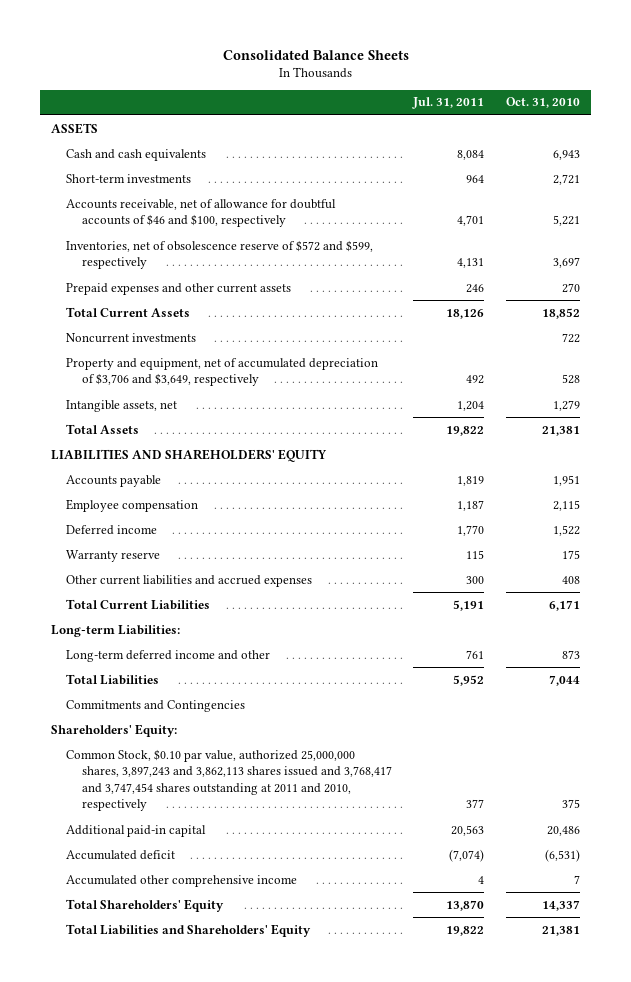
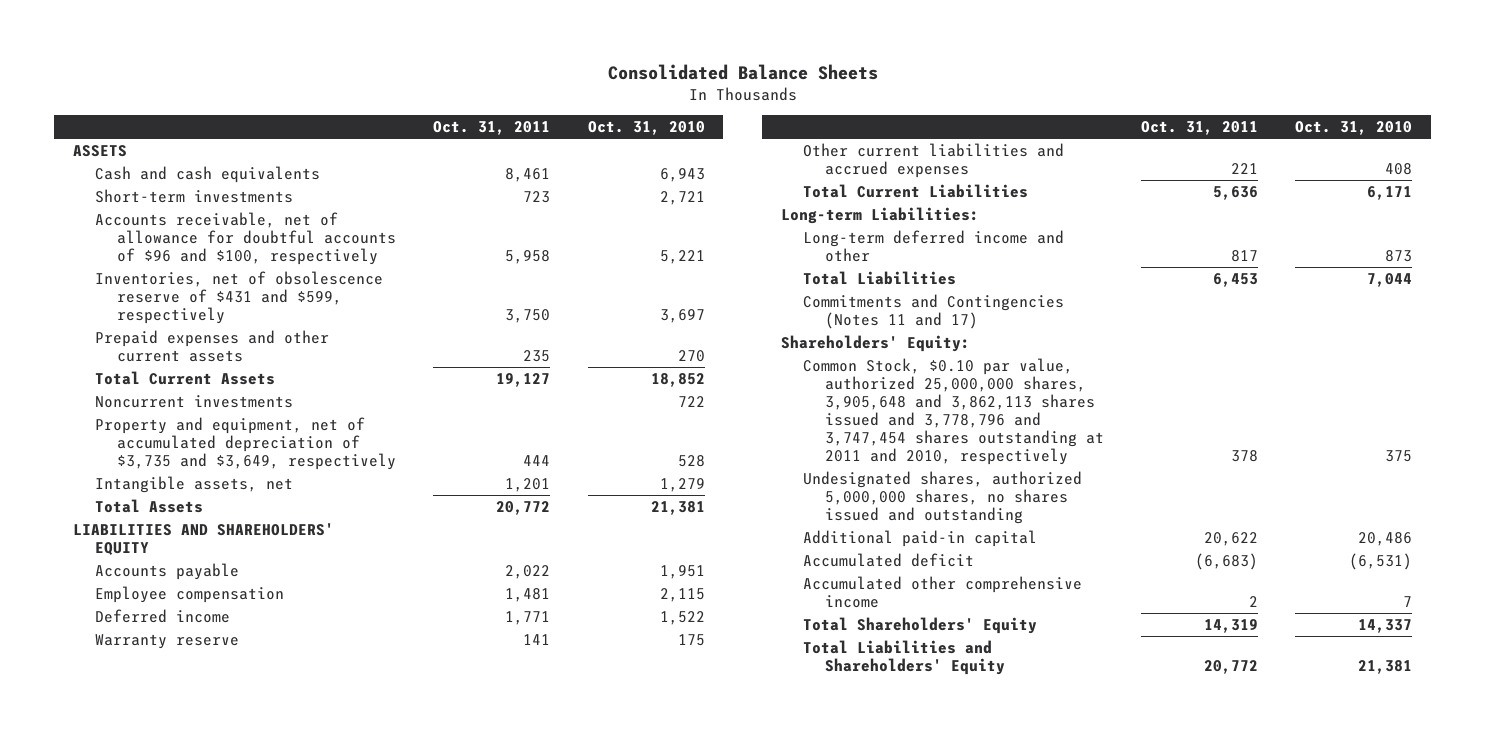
[412,97,485,110] Jul. 31, 2011 -> none
none -> [433,121,551,136] Oct. 31, 2011
[66,198,337,228] Accounts receivable, net of allowance for doubtful accounts of $46 and $100, respectively -> [95,211,397,266] Accounts receivable, net of allowance for doubtful accounts of $96 and $100, respectively
[66,239,374,270] Inventories, net of obsolescence reserve of $572 and $599, respectively -> [95,270,384,325] Inventories, net of obsolescence reserve of $431 and $599, respectively
[66,357,379,387] Property and equipment, net of accumulated depreciation of $3,706 and $3,649, respectively -> [95,416,397,471] Property and equipment, net of accumulated depreciation of $3,735 and $3,649, respectively
[66,699,246,712] Commitments and Contingencies -> [802,293,1064,329] Commitments and Contingencies (Notes 11 and 17)
[66,748,392,812] Common Stock, $0.10 par value, authorized 25,000,000 shares, 3,897,243 and 3,862,113 shares issued and 3,768,417 and 3,747,454 shares outstanding at 2011 and 2010, respectively -> [802,357,1105,466] Common Stock, $0.10 par value, authorized 25,000,000 shares, 3,905,648 and 3,862,113 shares issued and 3,778,796 and 3,747,454 shares outstanding at 2011 and 2010, respectively
none -> [802,470,1082,525] Undesignated shares, authorized 5,000,000 shares, no shares issued and outstanding

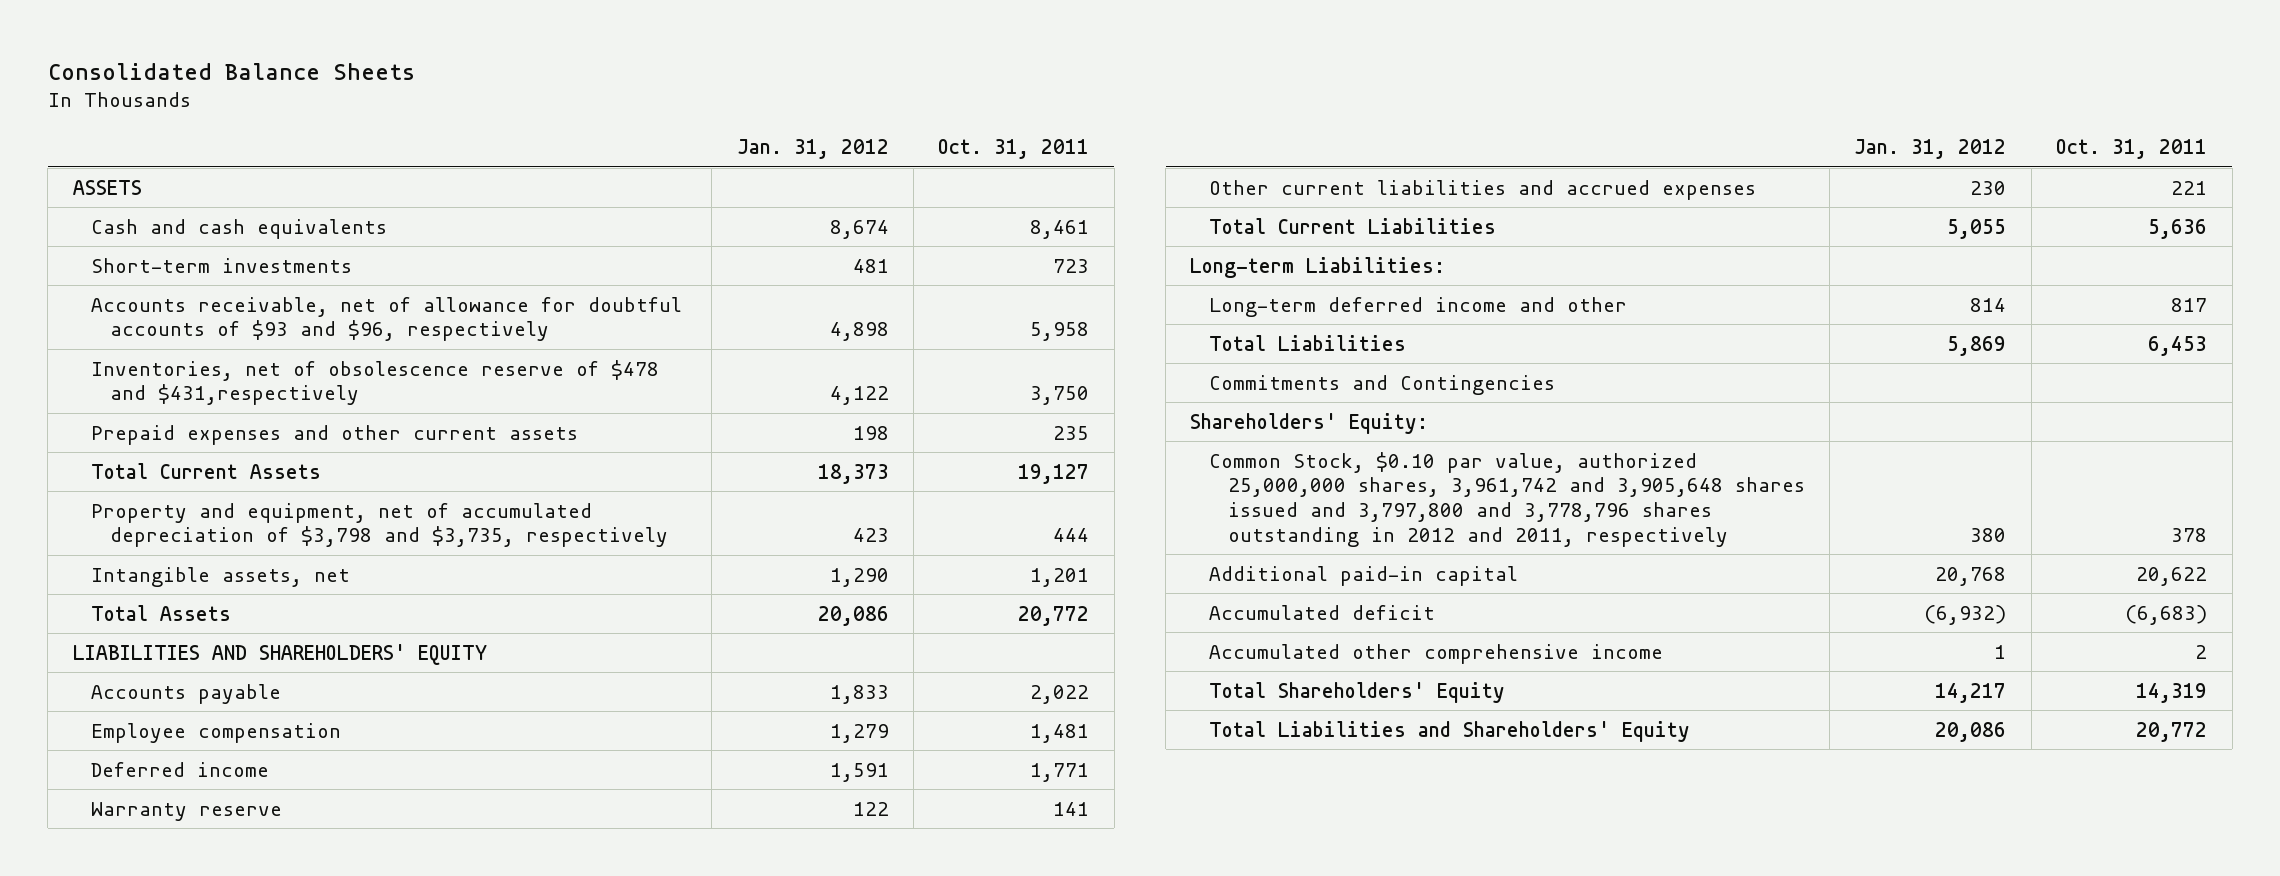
[587,121,705,136] Oct. 31, 2010 -> none
none -> [736,139,889,160] Jan. 31, 2012
[95,211,397,266] Accounts receivable, net of allowance for doubtful accounts of $96 and $100, respectively -> [91,296,683,342] Accounts receivable, net of allowance for doubtful accounts of $93 and $96, respectively
[95,270,384,325] Inventories, net of obsolescence reserve of $431 and $599, respectively -> [91,359,660,406] Inventories, net of obsolescence reserve of $478 and $431,respectively
[95,394,294,408] Noncurrent investments -> none
[95,416,397,471] Property and equipment, net of accumulated depreciation of $3,735 and $3,649, respectively -> [91,502,668,548] Property and equipment, net of accumulated depreciation of $3,798 and $3,735, respectively
[802,293,1064,329] Commitments and Contingencies (Notes 11 and 17) -> [1209,374,1556,395] Commitments and Contingencies
[802,470,1082,525] Undesignated shares, authorized 5,000,000 shares, no shares issued and outstanding -> none
[802,357,1105,466] Common Stock, $0.10 par value, authorized 25,000,000 shares, 3,905,648 and 3,862,113 shares issued and 3,778,796 and 3,747,454 shares outstanding at 2011 and 2010, respectively -> [1209,451,1805,547] Common Stock, $0.10 par value, authorized 25,000,000 shares, 3,961,742 and 3,905,648 shares issued and 3,797,800 and 3,778,796 shares outstanding in 2012 and 2011, respectively

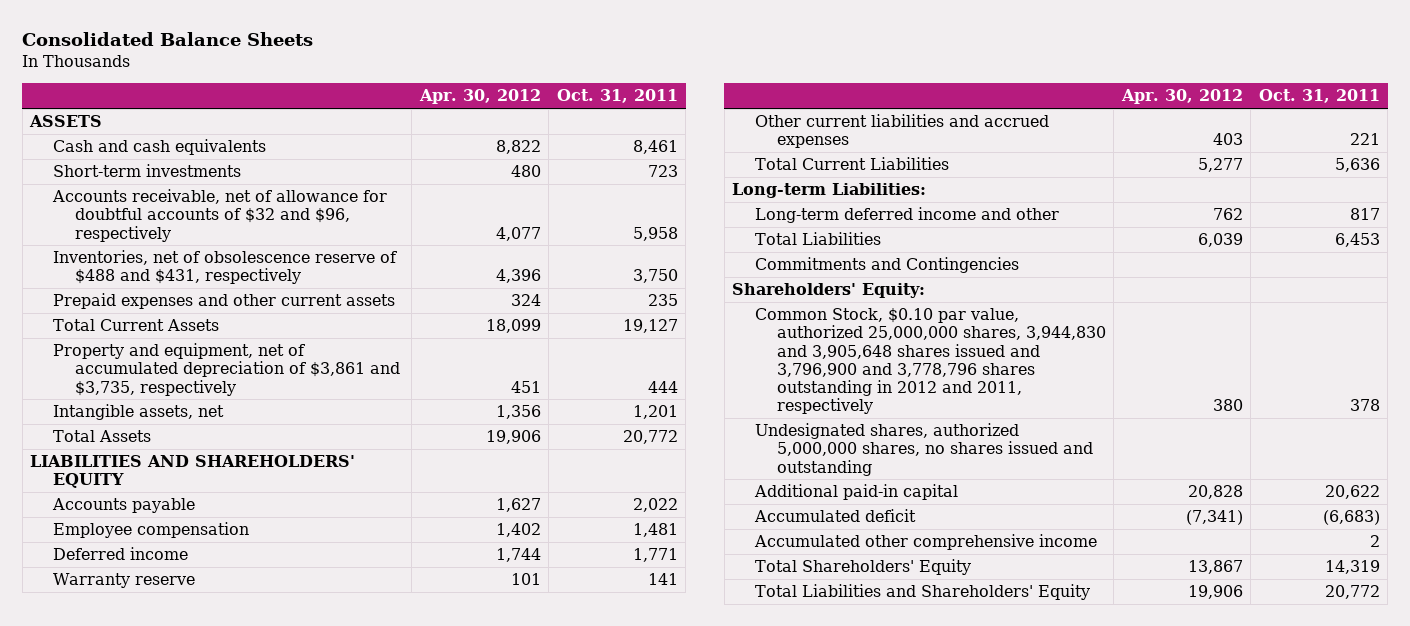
[736,139,889,160] Jan. 31, 2012 -> none
none -> [418,89,541,105] Apr. 30, 2012
[91,296,683,342] Accounts receivable, net of allowance for doubtful accounts of $93 and $96, respectively -> [51,189,387,242] Accounts receivable, net of allowance for doubtful accounts of $32 and $96, respectively
[91,359,660,406] Inventories, net of obsolescence reserve of $478 and $431,respectively -> [52,250,397,285] Inventories, net of obsolescence reserve of $488 and $431, respectively
[91,502,668,548] Property and equipment, net of accumulated depreciation of $3,798 and $3,735, respectively -> [52,343,400,396] Property and equipment, net of accumulated depreciation of $3,861 and $3,735, respectively
[1209,451,1805,547] Common Stock, $0.10 par value, authorized 25,000,000 shares, 3,961,742 and 3,905,648 shares issued and 3,797,800 and 3,778,796 shares outstanding in 2012 and 2011, respectively -> [754,308,1107,414] Common Stock, $0.10 par value, authorized 25,000,000 shares, 3,944,830 and 3,905,648 shares issued and 3,796,900 and 3,778,796 shares outstanding in 2012 and 2011, respectively
none -> [754,423,1094,476] Undesignated shares, authorized 5,000,000 shares, no shares issued and outstanding

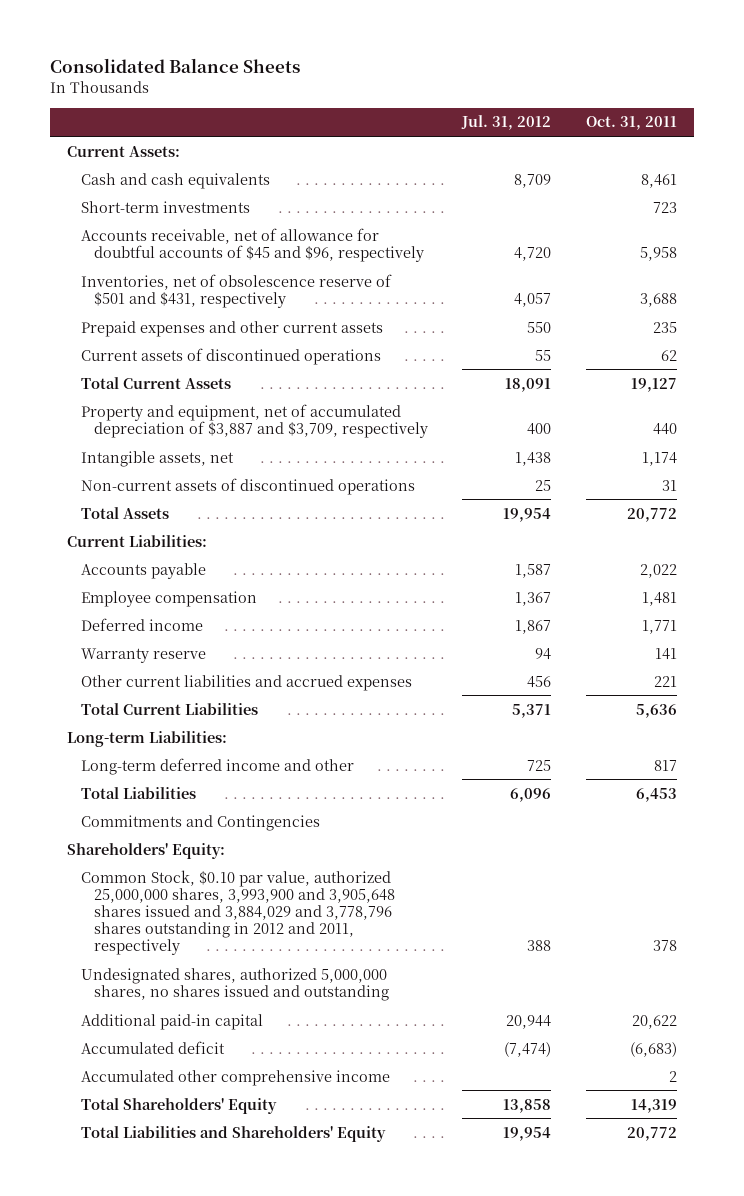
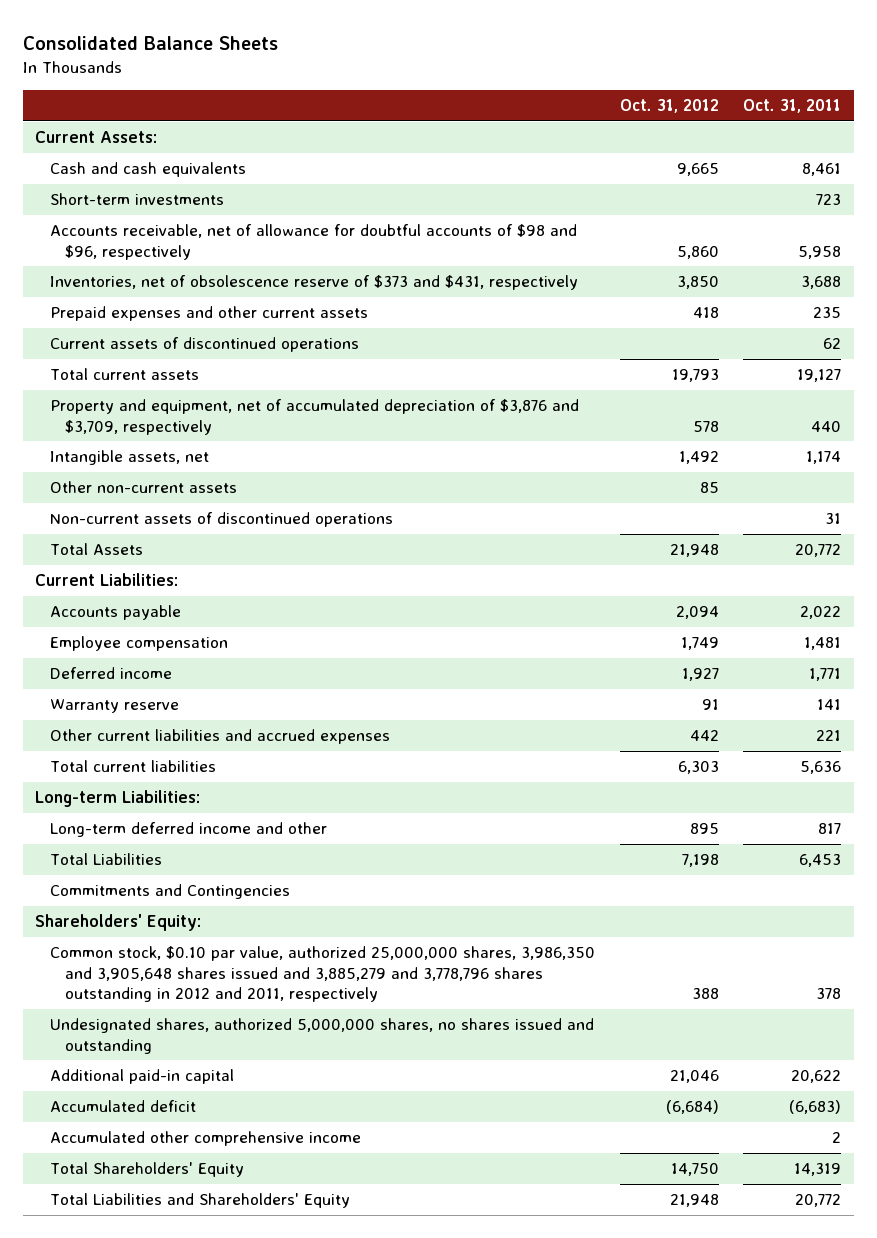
[461,115,552,131] Jul. 31, 2012 -> none
none -> [619,99,719,114] Oct. 31, 2012
[80,227,424,262] Accounts receivable, net of allowance for doubtful accounts of $45 and $96, respectively -> [50,224,578,260] Accounts receivable, net of allowance for doubtful accounts of $98 and $96, respectively
[80,273,392,308] Inventories, net of obsolescence reserve of $501 and $431, respectively -> [50,275,579,291] Inventories, net of obsolescence reserve of $373 and $431, respectively
[80,376,231,389] Total Current Assets -> [50,368,200,381] Total current assets
[80,403,428,438] Property and equipment, net of accumulated depreciation of $3,887 and $3,709, respectively -> [50,399,580,435] Property and equipment, net of accumulated depreciation of $3,876 and $3,709, respectively
none -> [50,481,238,494] Other non-current assets
[80,702,258,715] Total Current Liabilities -> [50,760,217,773] Total current liabilities
[80,869,395,956] Common Stock, $0.10 par value, authorized 25,000,000 shares, 3,993,900 and 3,905,648 shares issued and 3,884,029 and 3,778,796 shares outstanding in 2012 and 2011, respectively -> [50,946,596,1003] Common stock, $0.10 par value, authorized 25,000,000 shares, 3,986,350 and 3,905,648 shares issued and 3,885,279 and 3,778,796 shares outstanding in 2012 and 2011, respectively

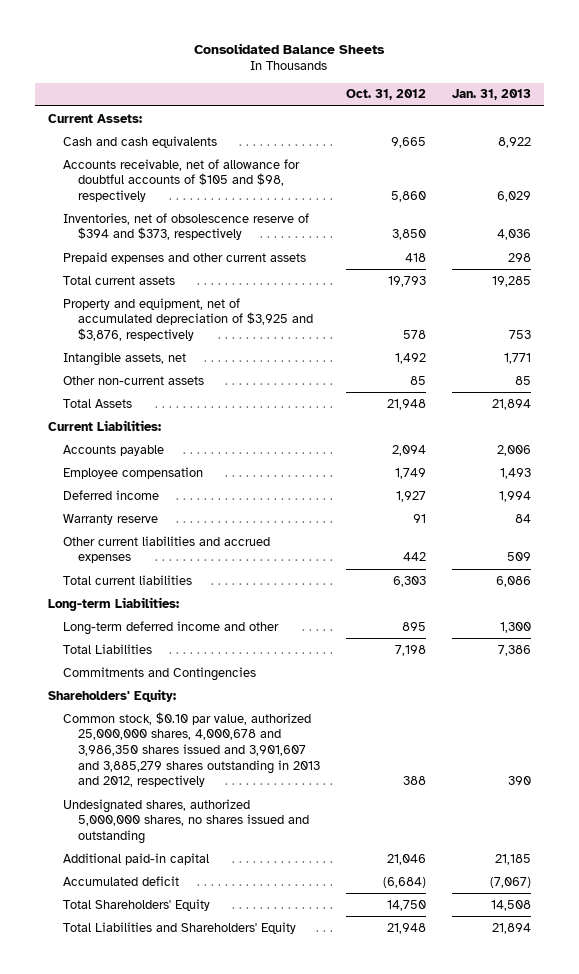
[743,99,842,114] Oct. 31, 2011 -> none
none -> [452,89,532,101] Jan. 31, 2013
[50,193,225,206] Short-term investments -> none
[50,224,578,260] Accounts receivable, net of allowance for doubtful accounts of $98 and $96, respectively -> [62,158,300,202] Accounts receivable, net of allowance for doubtful accounts of $105 and $98, respectively
[50,275,579,291] Inventories, net of obsolescence reserve of $373 and $431, respectively -> [62,212,309,241] Inventories, net of obsolescence reserve of $394 and $373, respectively
[50,337,360,353] Current assets of discontinued operations -> none
[50,399,580,435] Property and equipment, net of accumulated depreciation of $3,876 and $3,709, respectively -> [62,297,314,341] Property and equipment, net of accumulated depreciation of $3,925 and $3,876, respectively
[50,512,394,528] Non-current assets of discontinued operations -> none
[50,946,596,1003] Common stock, $0.10 par value, authorized 25,000,000 shares, 3,986,350 and 3,905,648 shares issued and 3,885,279 and 3,778,796 shares outstanding in 2012 and 2011, respectively -> [62,711,321,788] Common stock, $0.10 par value, authorized 25,000,000 shares, 4,000,678 and 3,986,350 shares issued and 3,901,607 and 3,885,279 shares outstanding in 2013 and 2012, respectively
[50,1131,362,1147] Accumulated other comprehensive income -> none

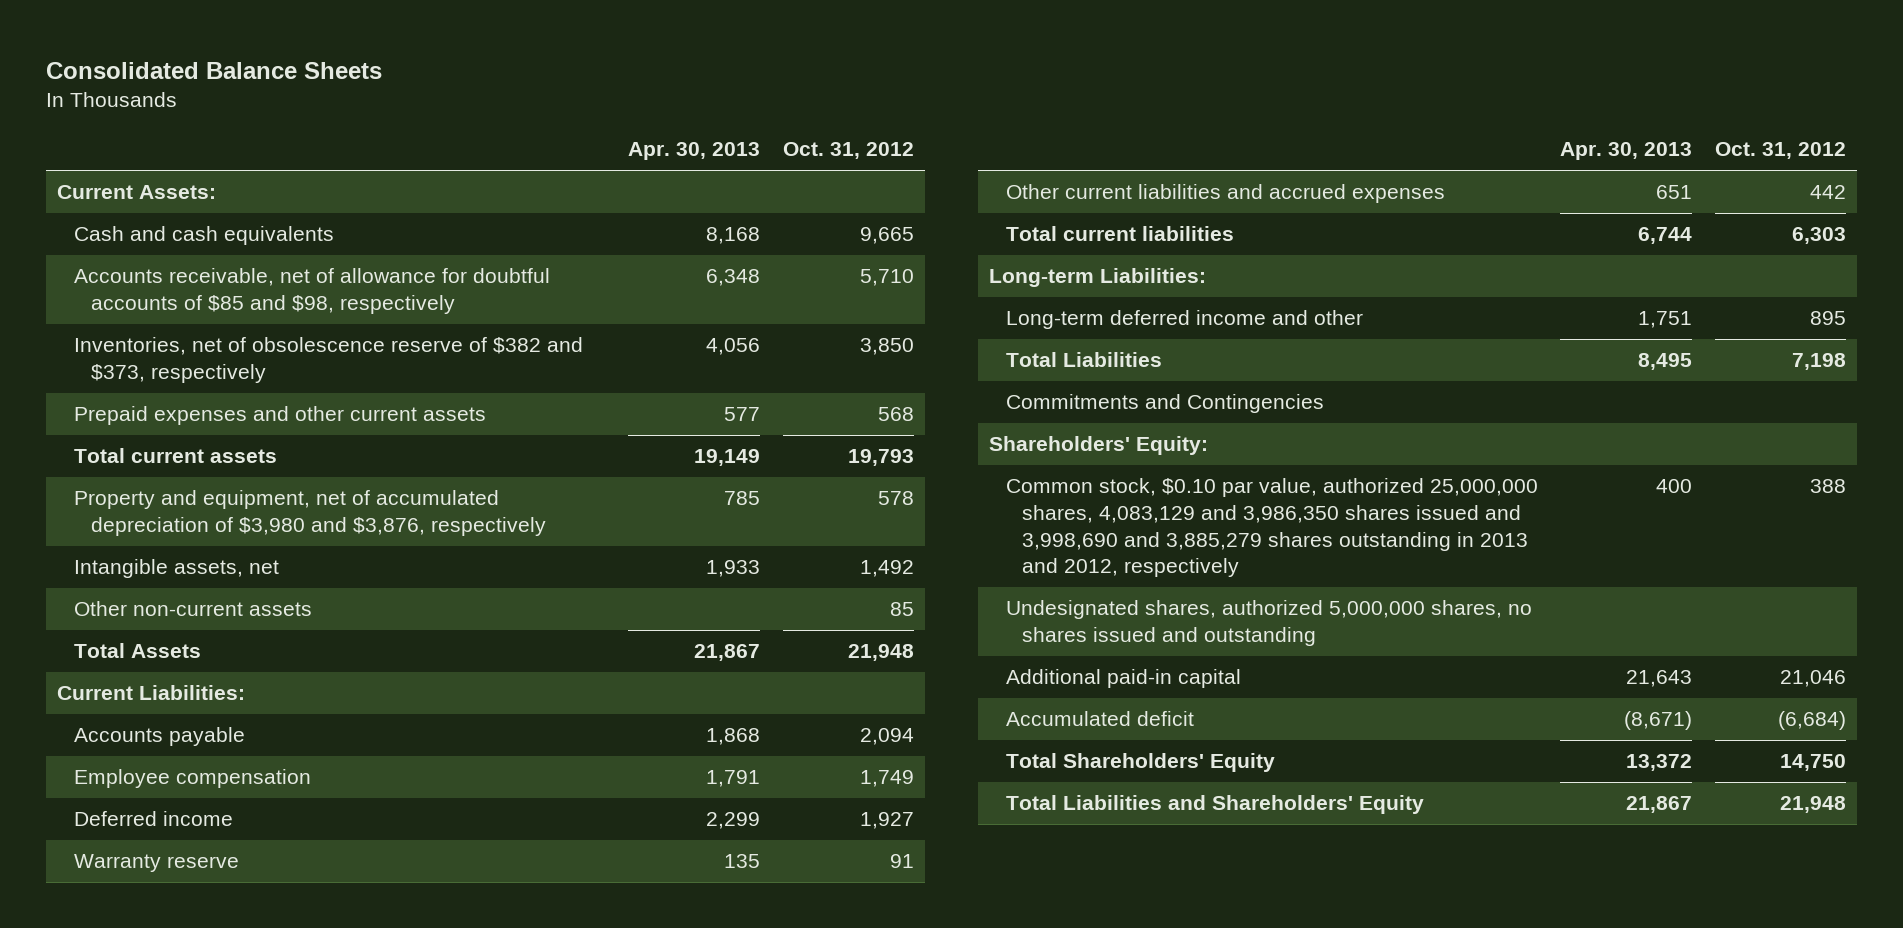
[452,89,532,101] Jan. 31, 2013 -> none
none -> [628,142,761,161] Apr. 30, 2013
[62,158,300,202] Accounts receivable, net of allowance for doubtful accounts of $105 and $98, respectively -> [74,268,551,314] Accounts receivable, net of allowance for doubtful accounts of $85 and $98, respectively
[391,190,427,202] 5,860 -> [859,269,914,287] 5,710
[62,212,309,241] Inventories, net of obsolescence reserve of $394 and $373, respectively -> [74,337,584,383] Inventories, net of obsolescence reserve of $382 and $373, respectively
[405,252,427,262] 418 -> [877,407,914,422] 568
[62,297,314,341] Property and equipment, net of accumulated depreciation of $3,925 and $3,876, respectively -> [74,490,546,536] Property and equipment, net of accumulated depreciation of $3,980 and $3,876, respectively
[62,711,321,788] Common stock, $0.10 par value, authorized 25,000,000 shares, 4,000,678 and 3,986,350 shares issued and 3,901,607 and 3,885,279 shares outstanding in 2013 and 2012, respectively -> [1005,478,1538,578] Common stock, $0.10 par value, authorized 25,000,000 shares, 4,083,129 and 3,986,350 shares issued and 3,998,690 and 3,885,279 shares outstanding in 2013 and 2012, respectively

